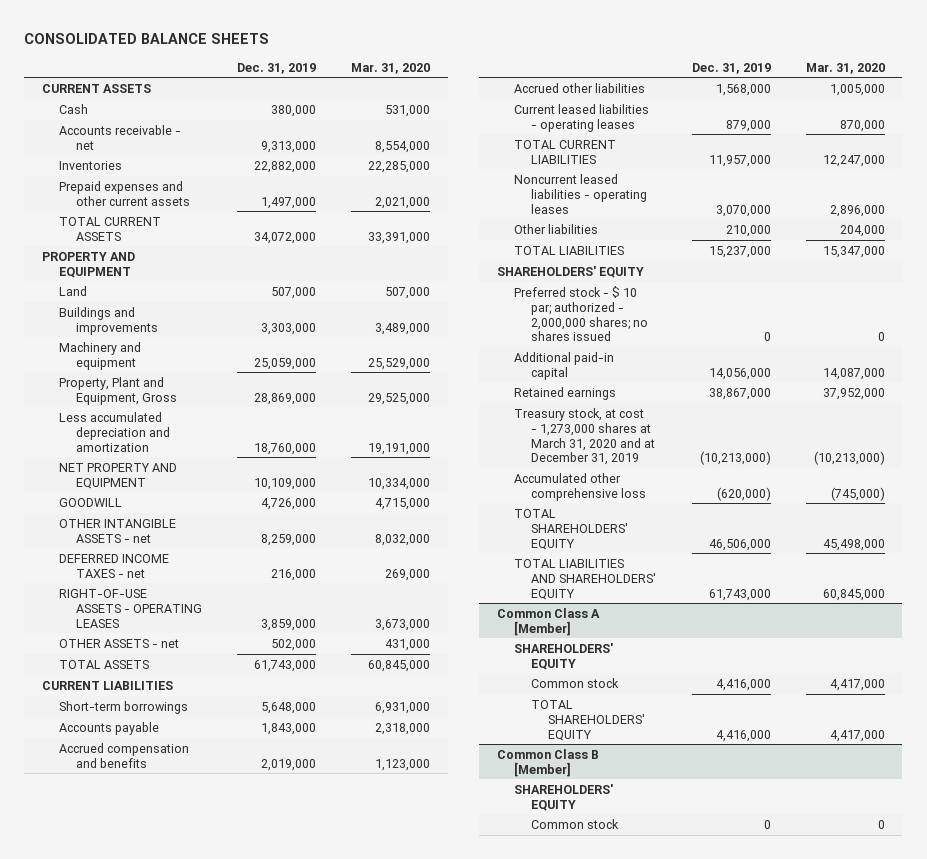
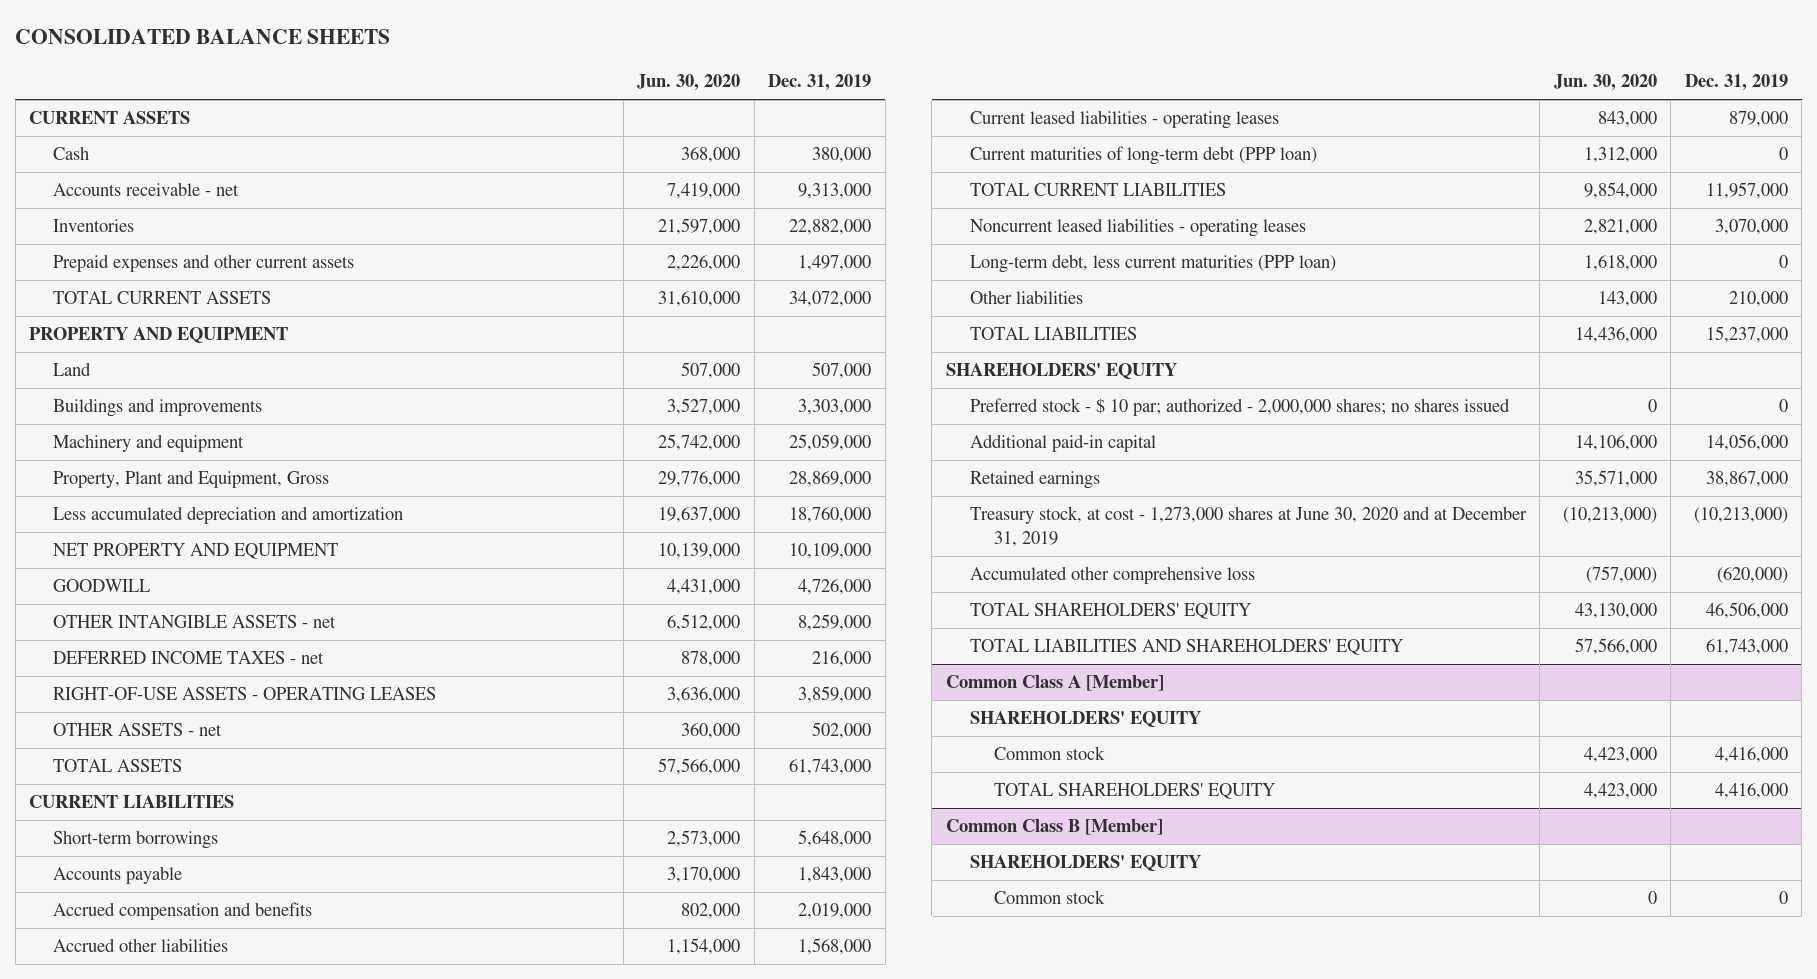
[351,62,431,74] Mar. 31, 2020 -> none
none -> [637,74,741,92] Jun. 30, 2020
none -> [969,146,1317,166] Current maturities of long-term debt (PPP loan)
none -> [969,254,1336,274] Long-term debt, less current maturities (PPP loan)
[513,407,655,466] Treasury stock, at cost - 1,273,000 shares at March 31, 2020 and at December 31, 2019 -> [969,506,1527,547] Treasury stock, at cost - 1,273,000 shares at June 30, 2020 and at December 31, 2019

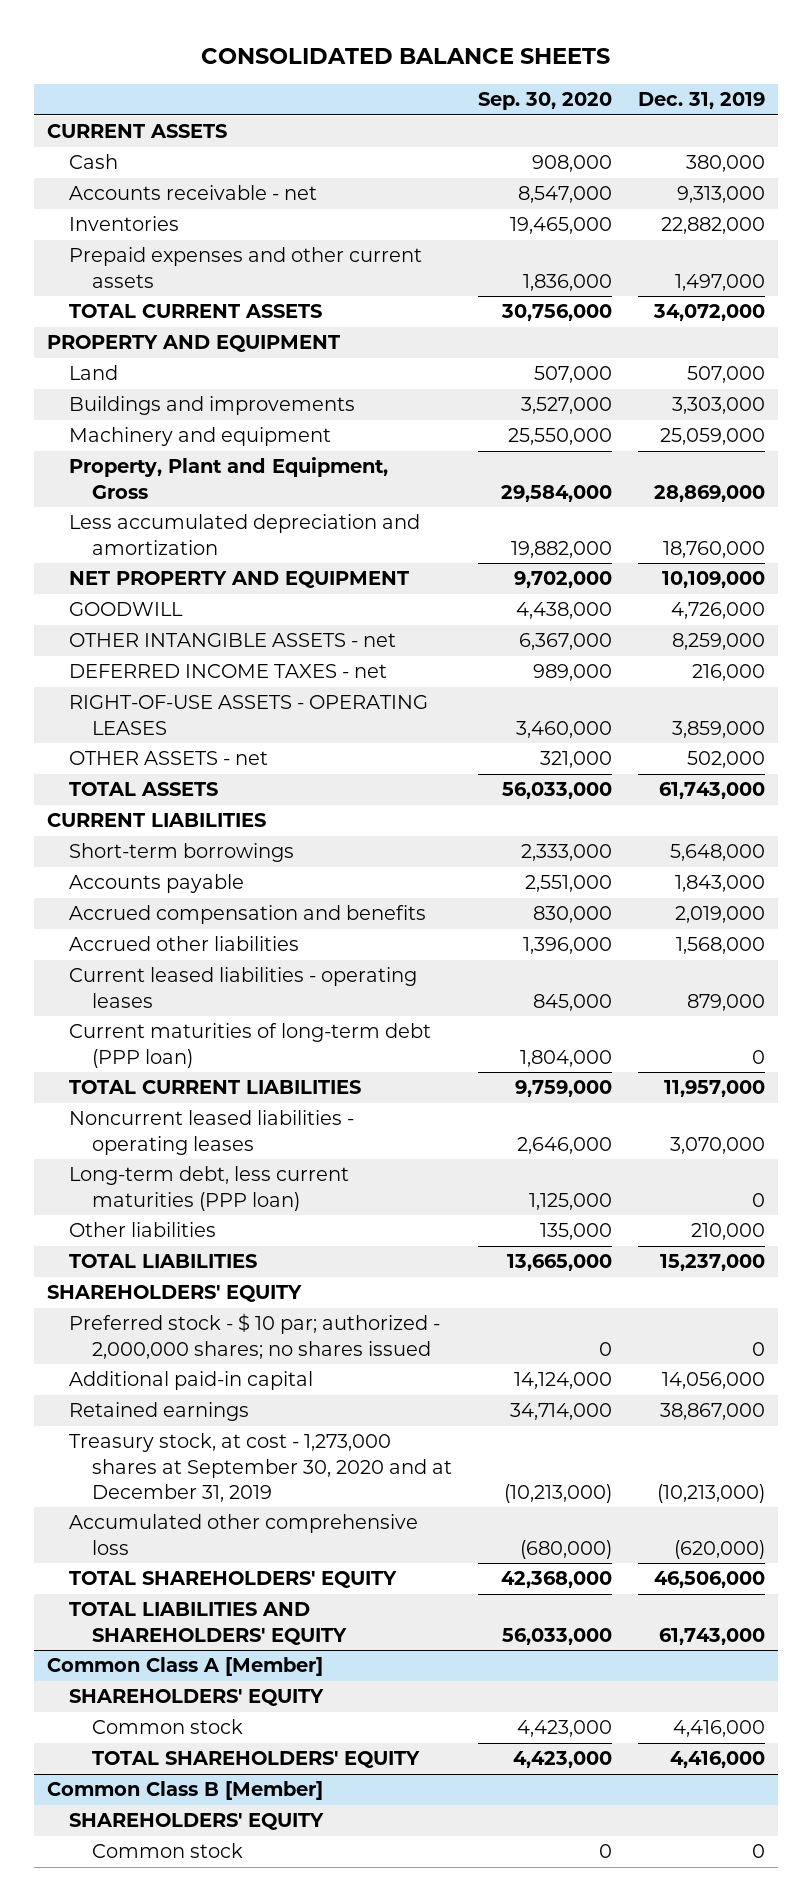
[637,74,741,92] Jun. 30, 2020 -> none
none -> [477,92,612,111] Sep. 30, 2020
[969,506,1527,547] Treasury stock, at cost - 1,273,000 shares at June 30, 2020 and at December 31, 2019 -> [69,1433,452,1503] Treasury stock, at cost - 1,273,000 shares at September 30, 2020 and at December 31, 2019

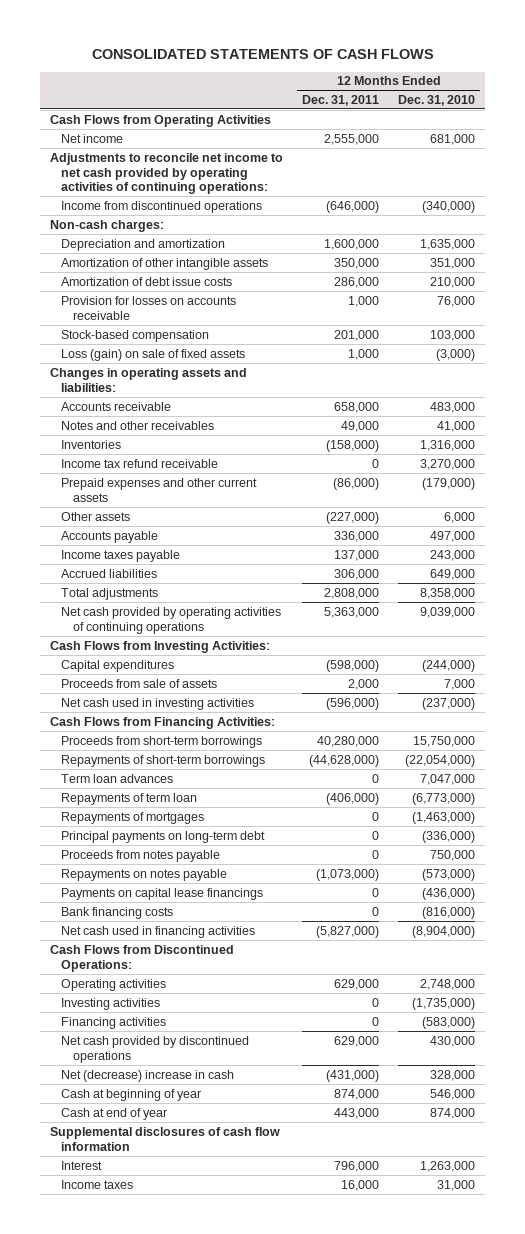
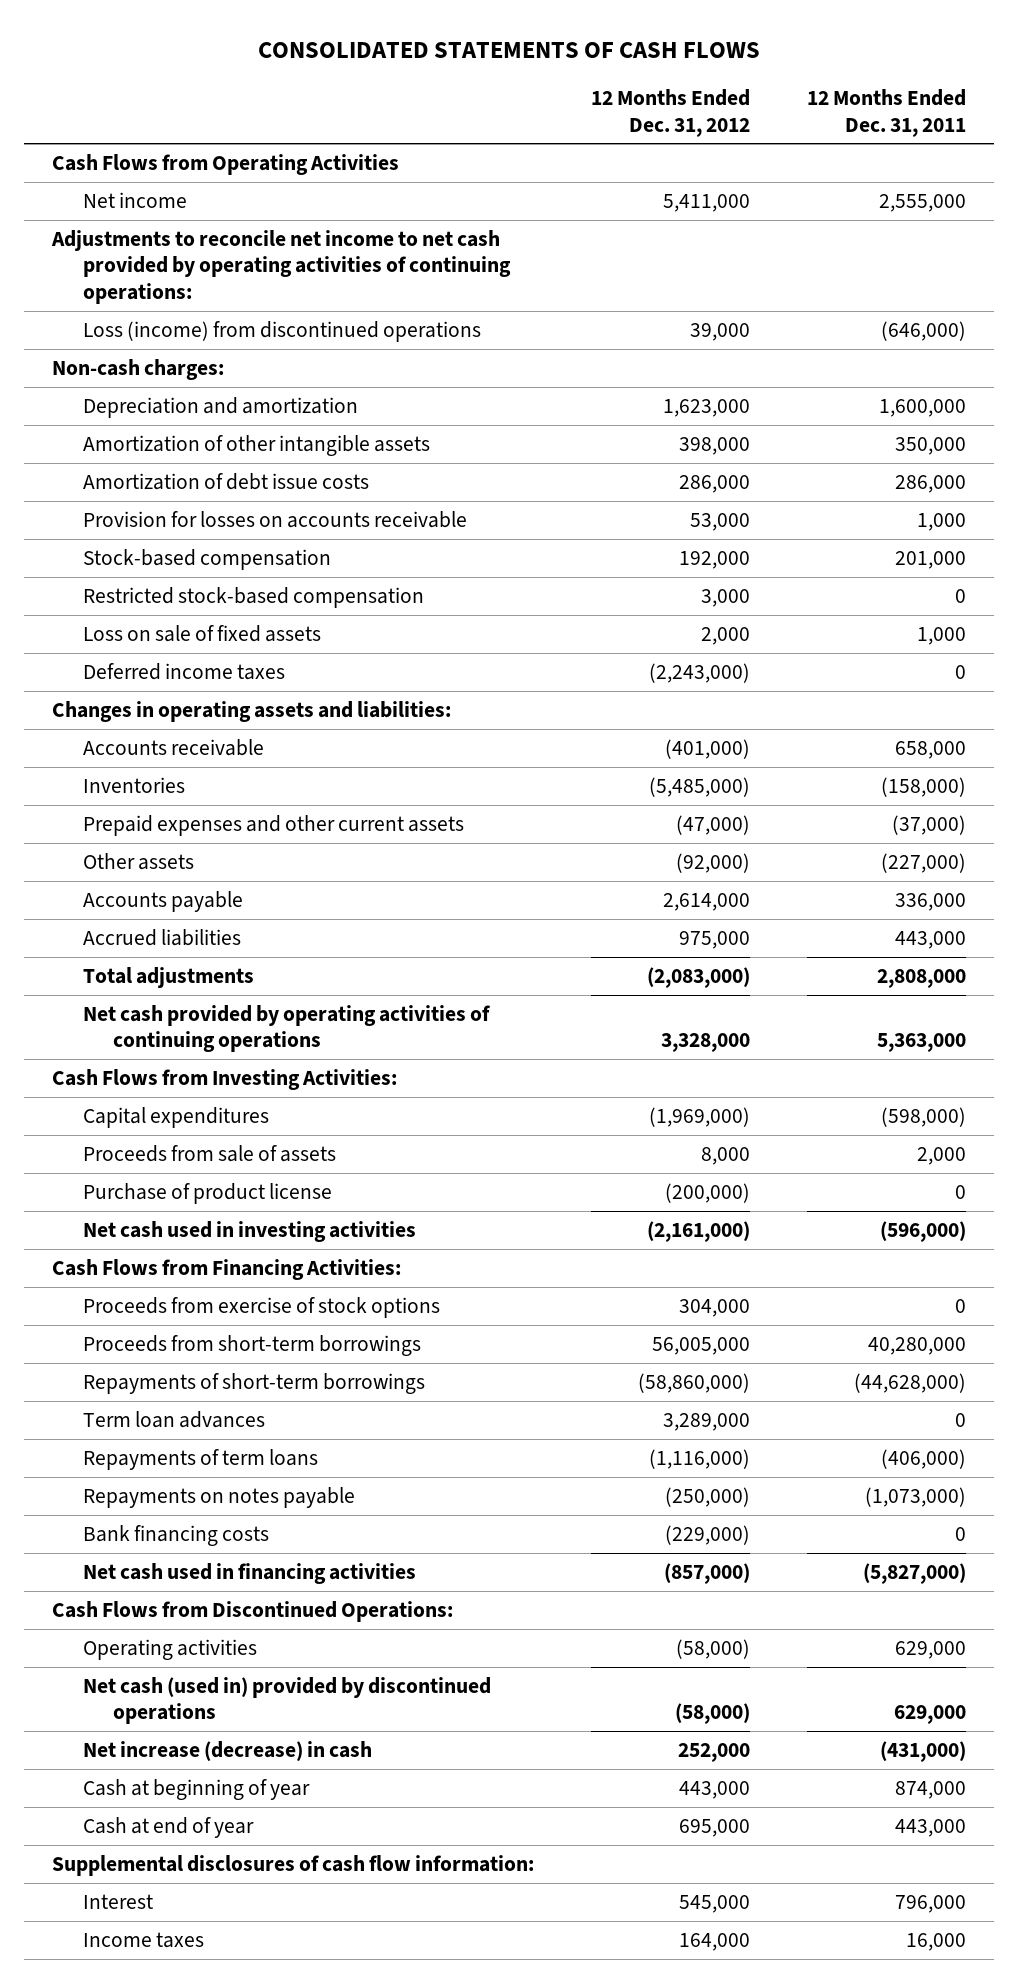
[398,94,476,106] Dec. 31, 2010 -> none
none -> [591,89,751,137] 12 Months Ended Dec. 31, 2012
[61,200,263,213] Income from discontinued operations -> [82,321,481,343] Loss (income) from discontinued operations
none -> [82,587,424,609] Restricted stock-based compensation
[61,348,246,361] Loss (gain) on sale of fixed assets -> [82,625,321,643] Loss on sale of fixed assets
none -> [82,663,285,681] Deferred income taxes
[61,420,215,430] Notes and other receivables -> none
[61,458,219,468] Income tax refund receivable -> none
[333,477,380,490] (86,000) -> [891,815,966,836] (37,000)
[61,549,181,562] Income taxes payable -> none
[334,568,380,580] 306,000 -> [894,931,966,950] 443,000
none -> [82,1183,332,1205] Purchase of product license
none -> [82,1297,440,1319] Proceeds from exercise of stock options
[61,811,205,824] Repayments of mortgages -> none
[61,830,266,843] Principal payments on long-term debt -> none
[61,849,221,862] Proceeds from notes payable -> none
[61,792,198,805] Repayments of term loan -> [82,1449,318,1471] Repayments of term loans
[61,887,264,900] Payments on capital lease financings -> none
[61,997,161,1010] Investing activities -> none
[61,1016,167,1029] Financing activities -> none
[61,1035,250,1063] Net cash provided by discontinued operations -> [82,1677,491,1725] Net cash (used in) provided by discontinued operations
[61,1069,235,1082] Net (decrease) increase in cash -> [82,1741,372,1762] Net increase (decrease) in cash
[49,1126,280,1151] Supplemental disclosures of cash flow information -> [52,1855,535,1877] Supplemental disclosures of cash flow information:

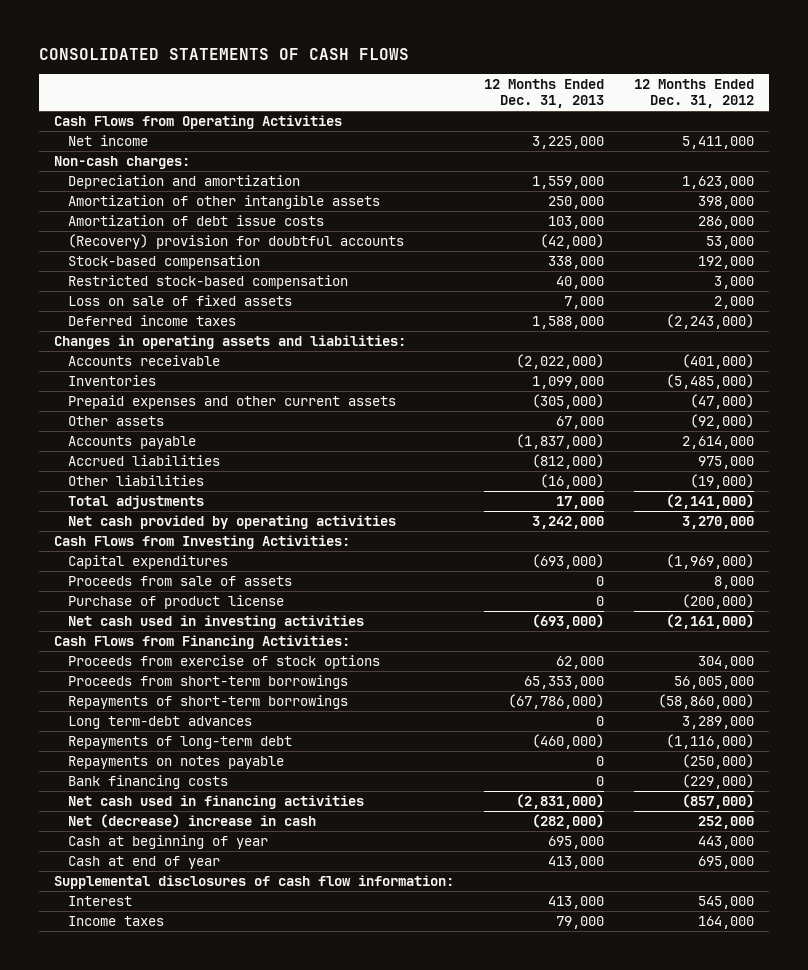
[806,89,966,137] 12 Months Ended Dec. 31, 2011 -> none
none -> [484,78,605,108] 12 Months Ended Dec. 31, 2013
[51,230,511,304] Adjustments to reconcile net income to net cash provided by operating activities of continuing operations: -> none
[82,321,481,343] Loss (income) from discontinued operations -> none
[82,511,467,529] Provision for losses on accounts receivable -> [67,234,404,250] (Recovery) provision for doubtful accounts
none -> [67,475,204,487] Other liabilities
[647,967,751,989] (2,083,000) -> [665,494,754,510] (2,141,000)
[82,1005,490,1053] Net cash provided by operating activities of continuing operations -> [67,515,396,530] Net cash provided by operating activities
[661,1033,751,1053] 3,328,000 -> [681,516,754,530] 3,270,000
[82,1411,265,1429] Term loan advances -> [67,716,252,730] Long term-debt advances
[82,1449,318,1471] Repayments of term loans -> [67,736,292,750] Repayments of long-term debt
[52,1601,454,1623] Cash Flows from Discontinued Operations: -> none
[82,1639,257,1661] Operating activities -> none
[82,1677,491,1725] Net cash (used in) provided by discontinued operations -> none
[82,1741,372,1762] Net increase (decrease) in cash -> [67,814,316,829] Net (decrease) increase in cash

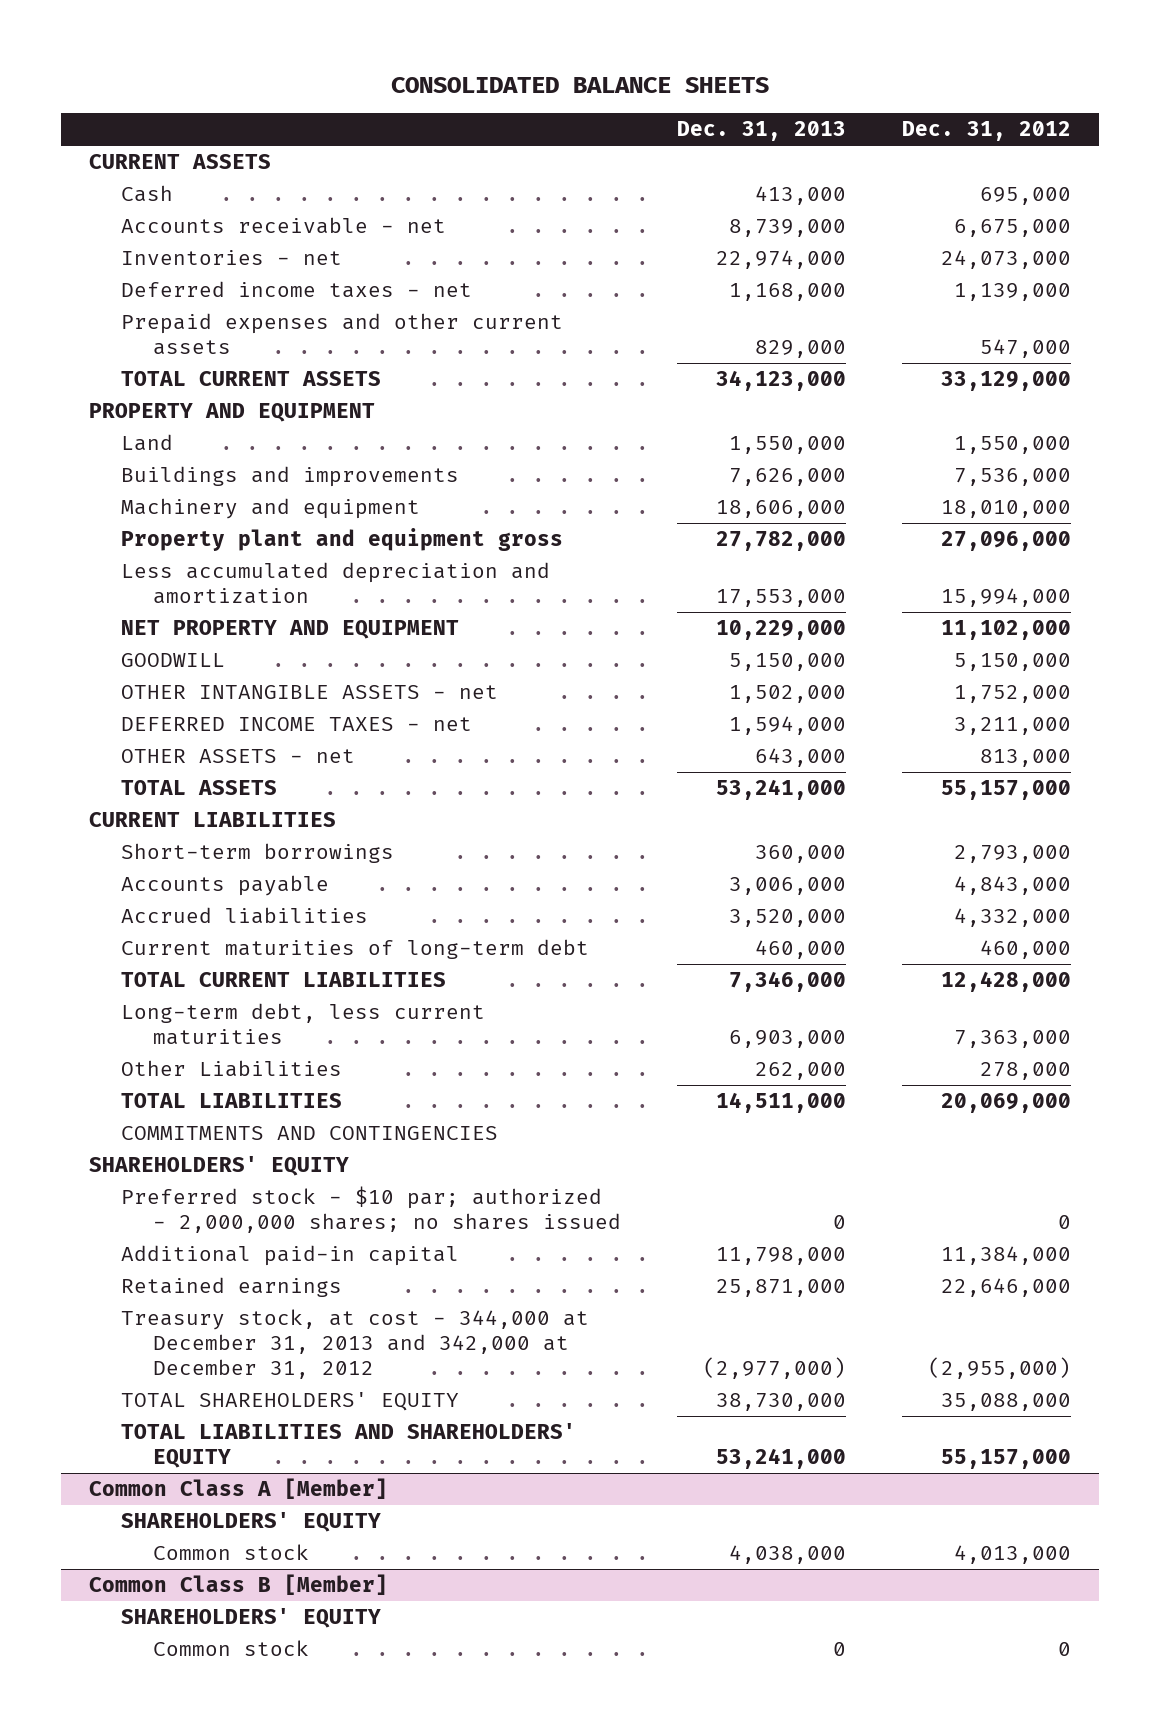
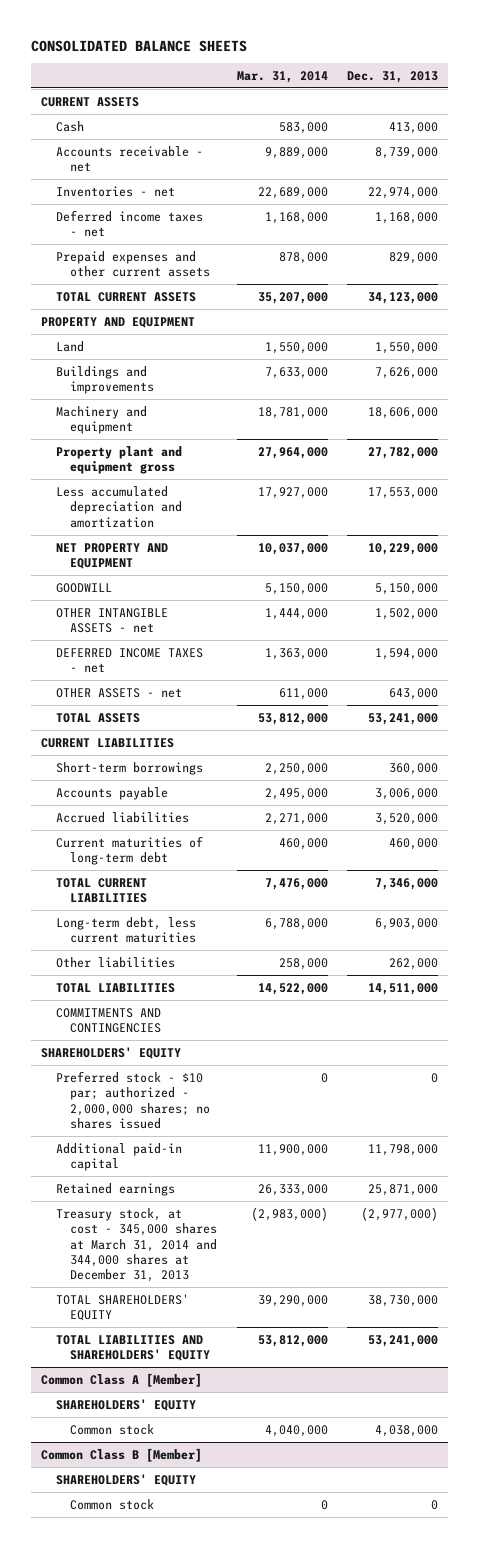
[901,121,1071,142] Dec. 31, 2012 -> none
none -> [236,70,328,83] Mar. 31, 2014
[120,1060,342,1078] Other Liabilities -> [55,956,175,968] Other liabilities
[120,1309,589,1379] Treasury stock, at cost - 344,000 at December 31, 2013 and 342,000 at December 31, 2012 -> [55,1207,218,1283] Treasury stock, at cost - 345,000 shares at March 31, 2014 and 344,000 shares at December 31, 2013

